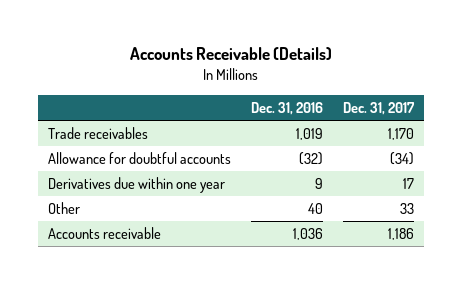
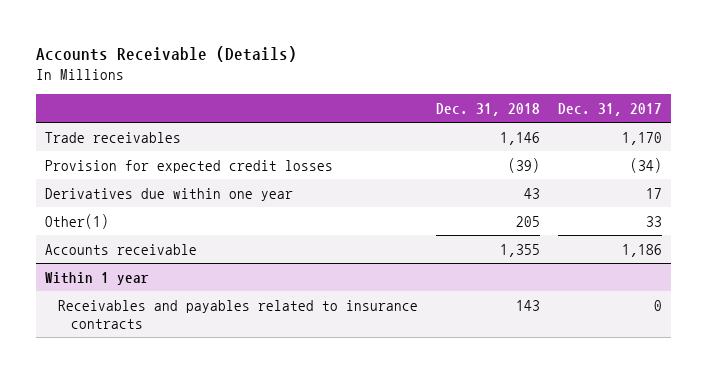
[250,101,323,115] Dec. 31, 2016 -> none
none -> [436,103,541,117] Dec. 31, 2018
[47,152,231,165] Allowance for doubtful accounts -> [44,159,333,173] Provision for expected credit losses
[47,202,80,215] Other -> [44,213,109,229] Other(1)
none -> [44,271,149,285] Within 1 year
none -> [58,299,419,329] Receivables and payables related to insurance contracts

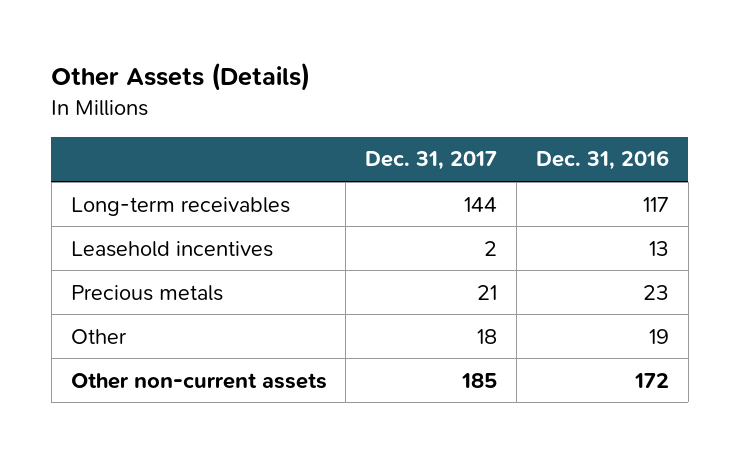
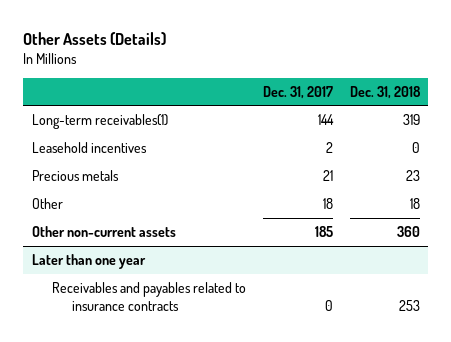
[536,150,670,171] Dec. 31, 2016 -> none
none -> [349,85,421,99] Dec. 31, 2018
[70,196,290,216] Long-term receivables -> [31,114,168,130] Long-term receivables(1)
none -> [31,254,146,270] Later than one year
none -> [51,282,246,311] Receivables and payables related to insurance contracts

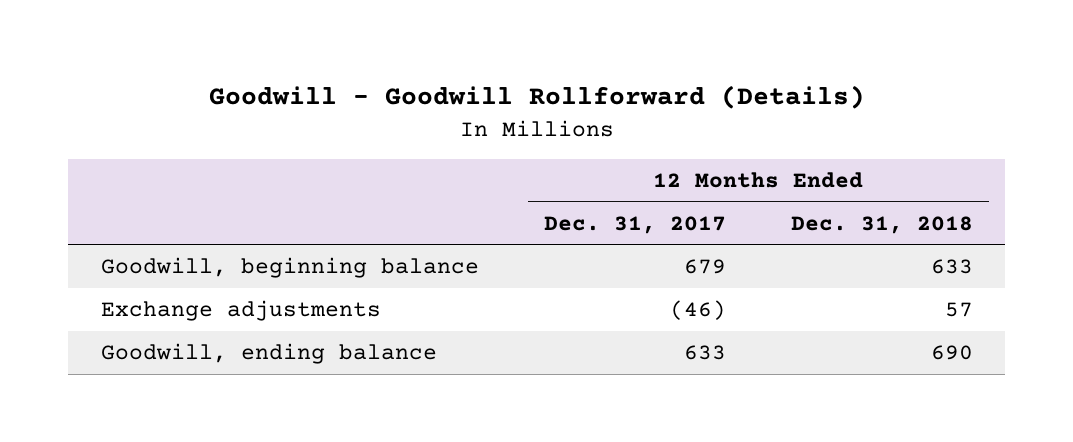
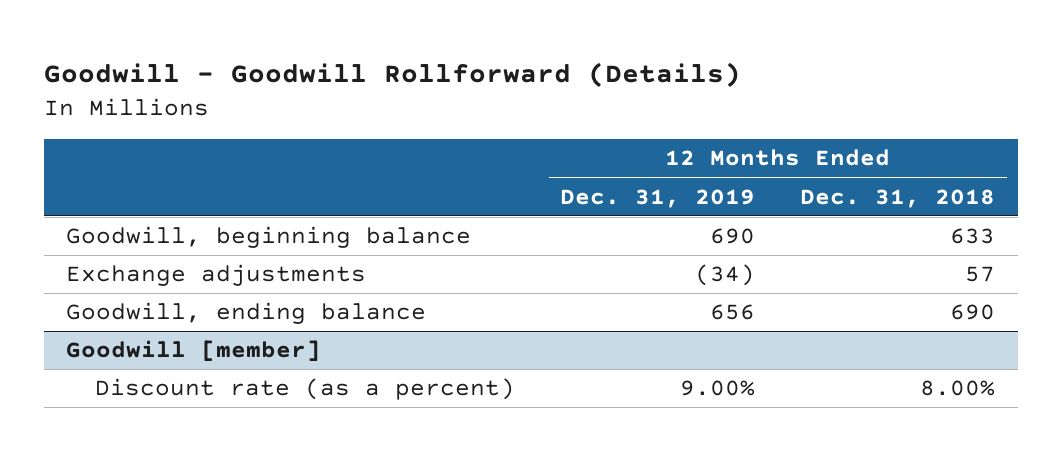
[543,215,726,234] Dec. 31, 2017 -> none
none -> [559,188,755,208] Dec. 31, 2019
none -> [66,340,322,362] Goodwill [member]
none -> [94,378,515,401] Discount rate (as a percent)

